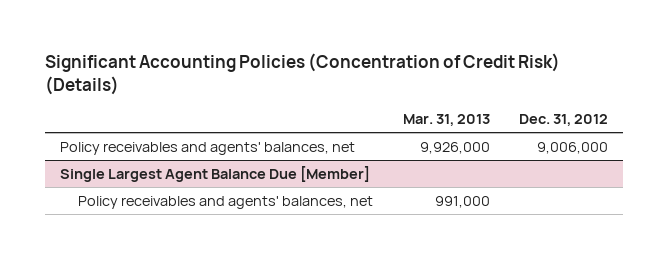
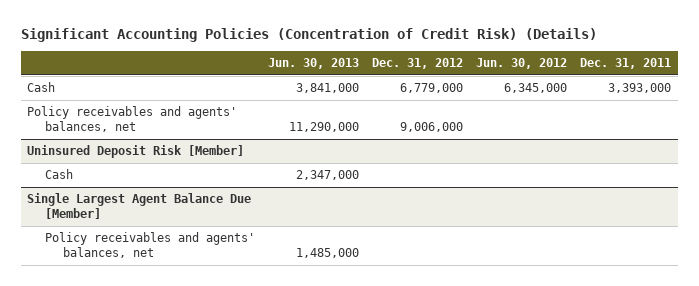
[402,114,490,127] Mar. 31, 2013 -> none
none -> [267,57,359,69] Jun. 30, 2013
none -> [476,57,568,69] Jun. 30, 2012
none -> [580,57,672,69] Dec. 31, 2011
none -> [27,82,56,93] Cash
none -> [27,145,245,159] Uninsured Deposit Risk [Member]
none -> [44,169,73,180] Cash

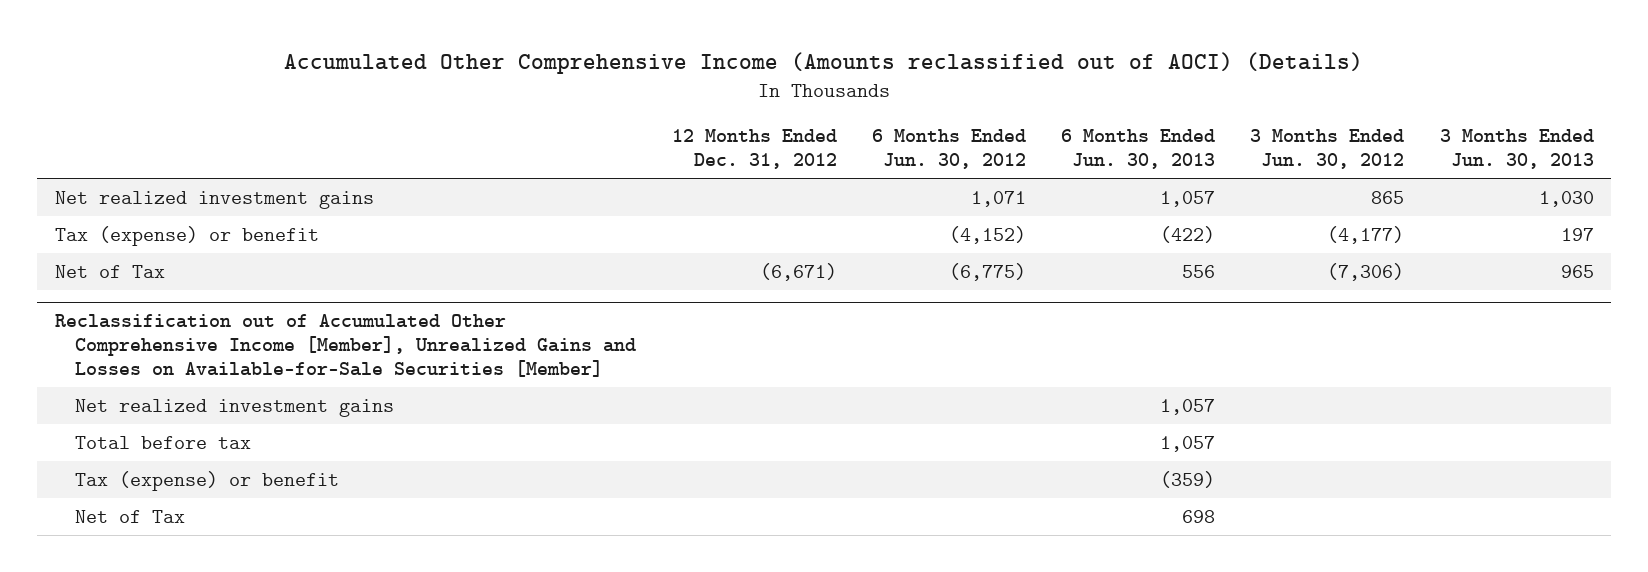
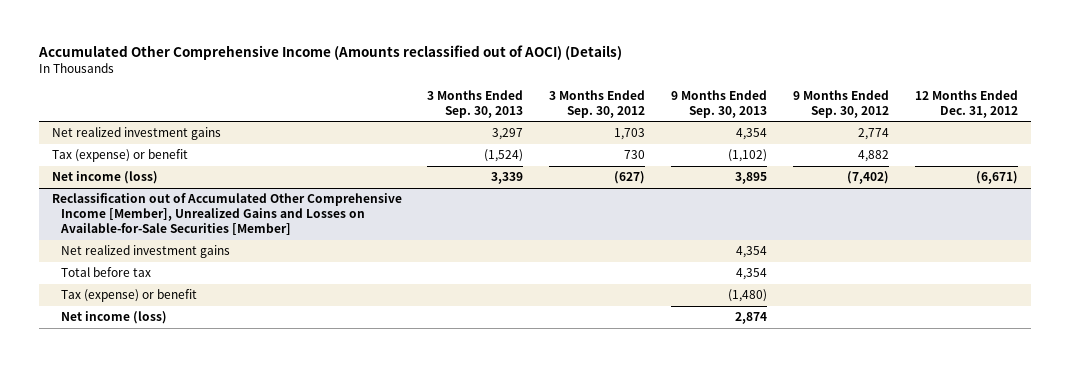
[871,128,1026,170] 6 Months Ended Jun. 30, 2012 -> none
[1061,128,1216,170] 6 Months Ended Jun. 30, 2013 -> none
[1250,128,1405,170] 3 Months Ended Jun. 30, 2012 -> none
[1439,128,1594,170] 3 Months Ended Jun. 30, 2013 -> none
none -> [427,89,524,118] 3 Months Ended Sep. 30, 2013
none -> [549,89,646,118] 3 Months Ended Sep. 30, 2012
none -> [671,89,768,118] 9 Months Ended Sep. 30, 2013
none -> [792,89,889,118] 9 Months Ended Sep. 30, 2012
[54,264,165,278] Net of Tax -> [51,171,158,185] Net income (loss)
[75,509,186,523] Net of Tax -> [60,311,167,325] Net income (loss)

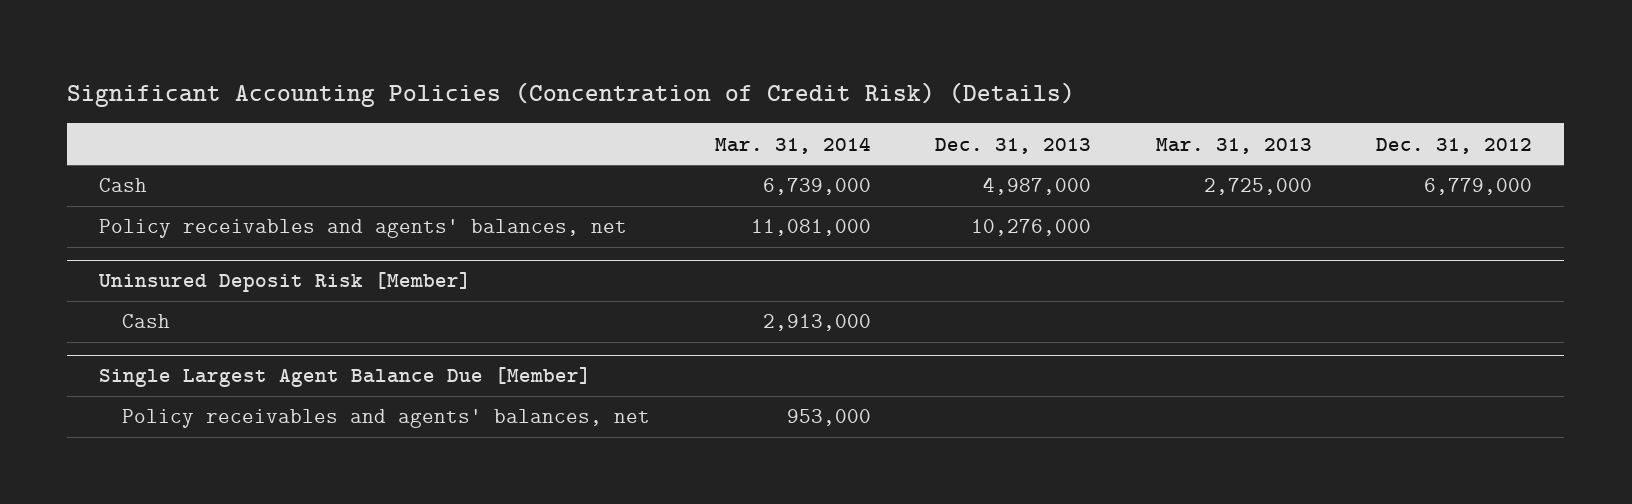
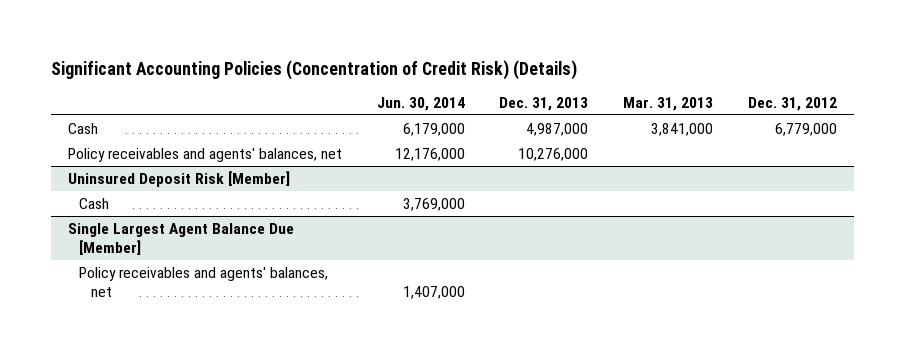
[714,136,871,154] Mar. 31, 2014 -> none
none -> [376,96,465,111] Jun. 30, 2014
[1203,178,1312,196] 2,725,000 -> [650,122,713,136] 3,841,000

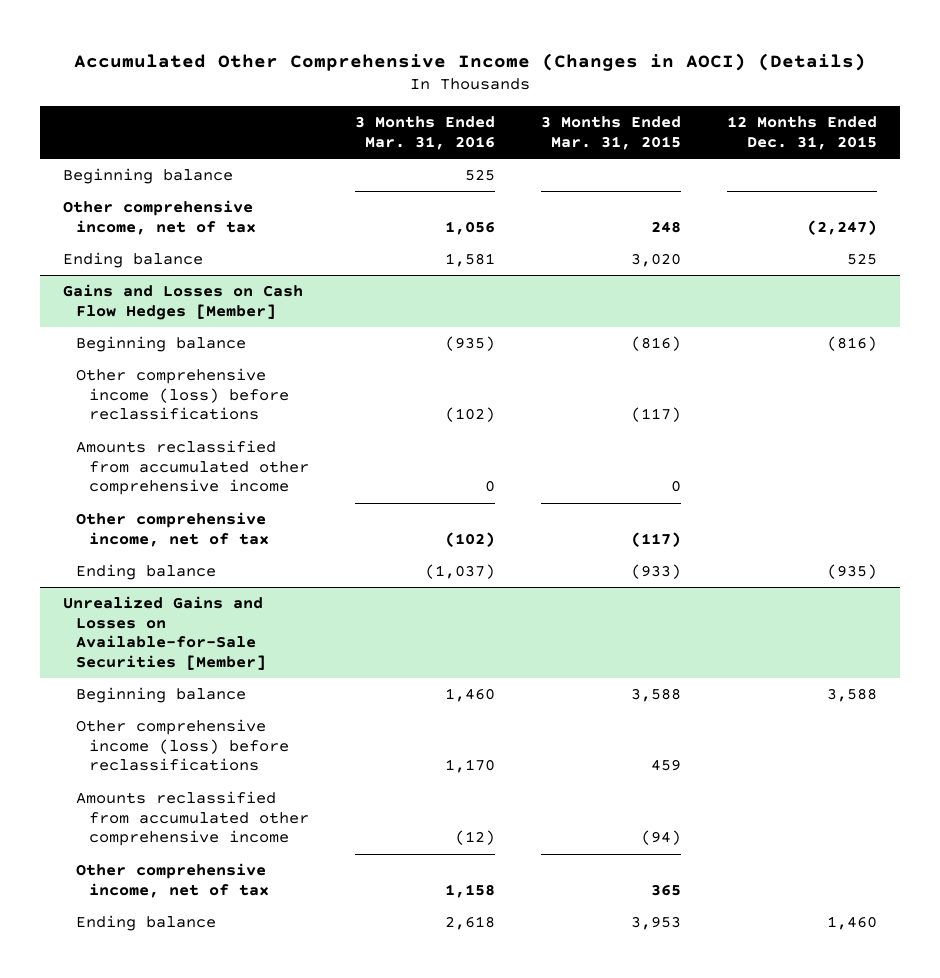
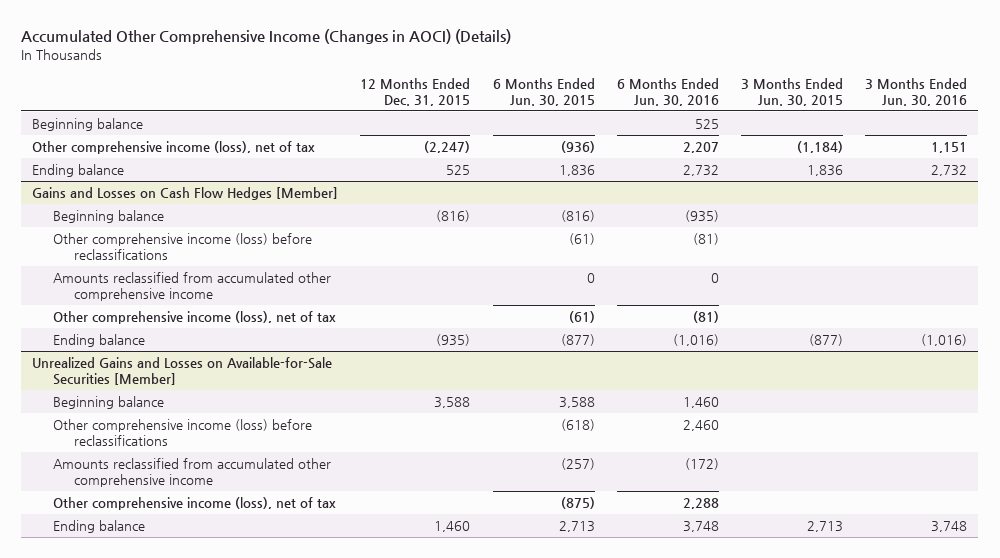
[354,116,495,151] 3 Months Ended Mar. 31, 2016 -> none
[540,116,681,151] 3 Months Ended Mar. 31, 2015 -> none
none -> [492,78,595,106] 6 Months Ended Jun. 30, 2015
none -> [616,78,719,106] 6 Months Ended Jun. 30, 2016
none -> [741,78,844,106] 3 Months Ended Jun. 30, 2015
none -> [865,78,968,106] 3 Months Ended Jun. 30, 2016
[63,200,256,235] Other comprehensive income, net of tax -> [32,140,316,154] Other comprehensive income (loss), net of tax
[75,512,269,547] Other comprehensive income, net of tax -> [52,310,336,324] Other comprehensive income (loss), net of tax
[75,863,269,898] Other comprehensive income, net of tax -> [52,496,336,510] Other comprehensive income (loss), net of tax

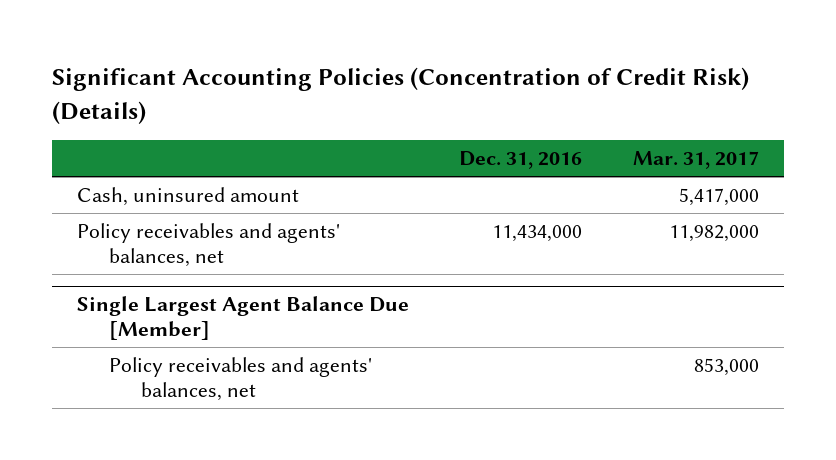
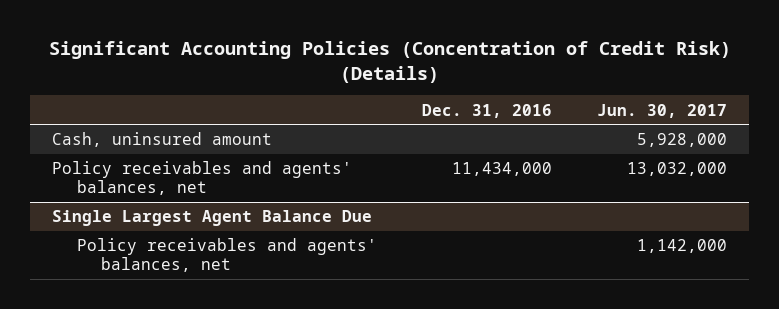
[632,151,759,170] Mar. 31, 2017 -> none
none -> [596,103,727,118] Jun. 30, 2017
[77,296,410,341] Single Largest Agent Balance Due [Member] -> [52,210,373,227] Single Largest Agent Balance Due

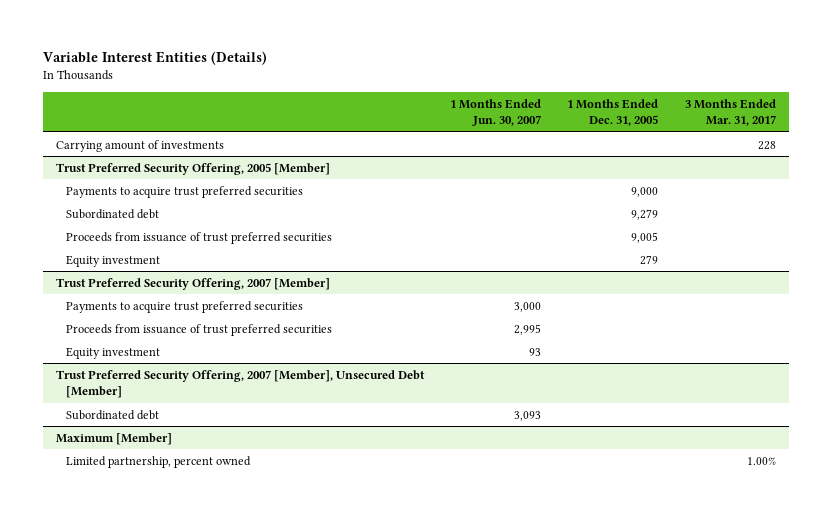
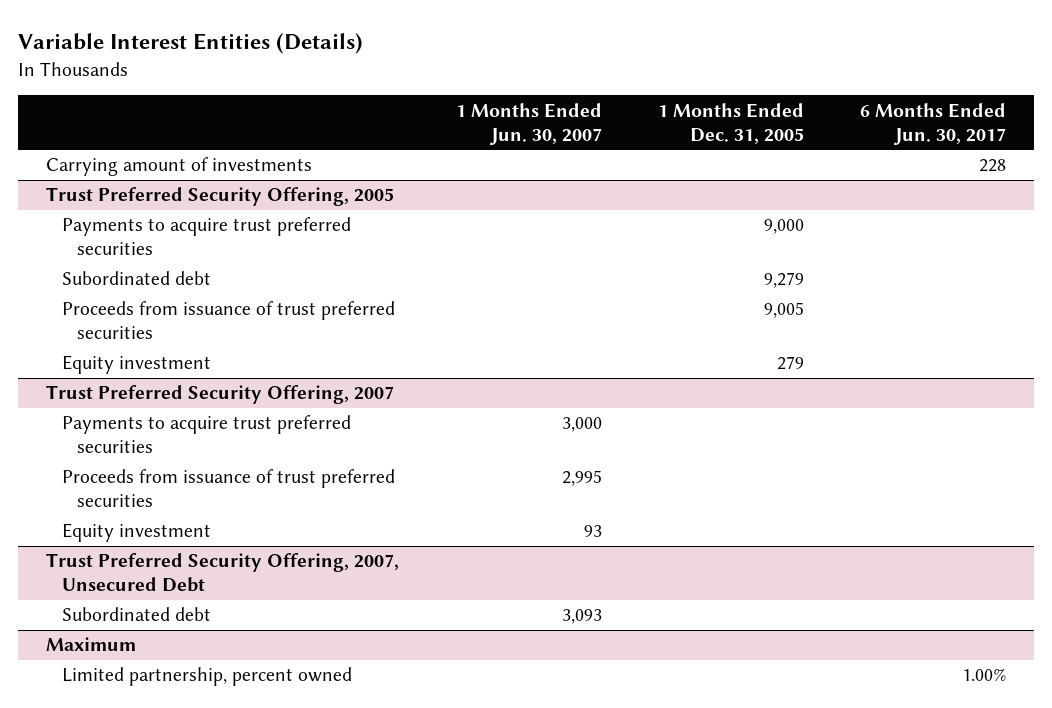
[684,98,776,127] 3 Months Ended Mar. 31, 2017 -> none
none -> [859,102,1006,145] 6 Months Ended Jun. 30, 2017
[55,162,330,175] Trust Preferred Security Offering, 2005 [Member] -> [46,187,395,207] Trust Preferred Security Offering, 2005
[55,277,330,290] Trust Preferred Security Offering, 2007 [Member] -> [46,385,395,405] Trust Preferred Security Offering, 2007
[55,369,425,399] Trust Preferred Security Offering, 2007 [Member], Unsecured Debt [Member] -> [46,553,400,593] Trust Preferred Security Offering, 2007, Unsecured Debt
[55,432,172,445] Maximum [Member] -> [46,637,137,652] Maximum

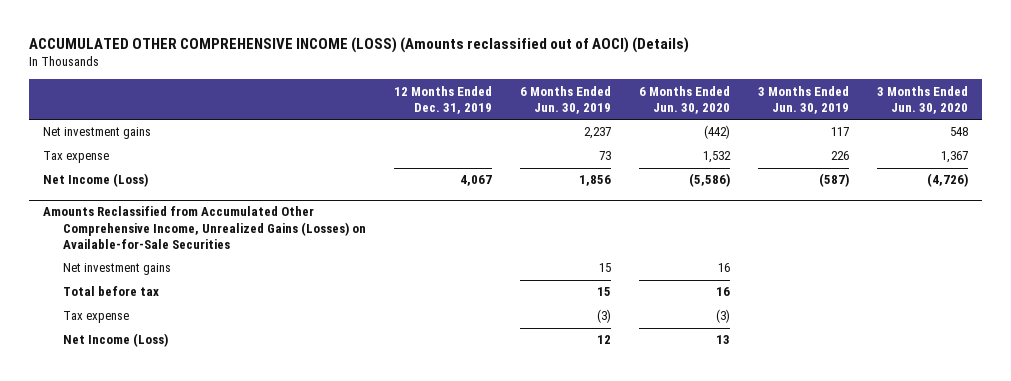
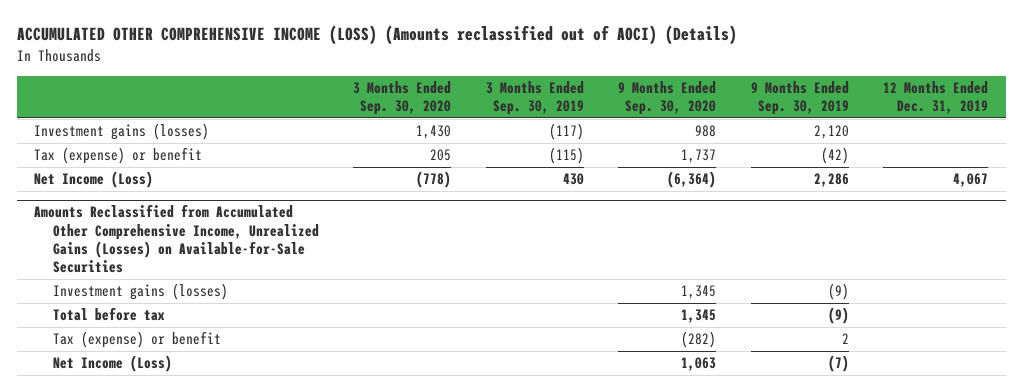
[520,85,612,114] 6 Months Ended Jun. 30, 2019 -> none
[639,85,731,114] 6 Months Ended Jun. 30, 2020 -> none
[758,85,850,114] 3 Months Ended Jun. 30, 2019 -> none
[877,85,969,114] 3 Months Ended Jun. 30, 2020 -> none
none -> [353,80,452,116] 3 Months Ended Sep. 30, 2020
none -> [485,80,584,116] 3 Months Ended Sep. 30, 2019
none -> [618,80,717,116] 9 Months Ended Sep. 30, 2020
none -> [750,80,849,116] 9 Months Ended Sep. 30, 2019
[43,127,152,140] Net investment gains -> [34,123,210,141] Investment gains (losses)
[43,151,110,164] Tax expense -> [34,147,203,165] Tax (expense) or benefit
[63,263,172,276] Net investment gains -> [52,283,228,301] Investment gains (losses)
[63,311,130,324] Tax expense -> [52,331,221,349] Tax (expense) or benefit

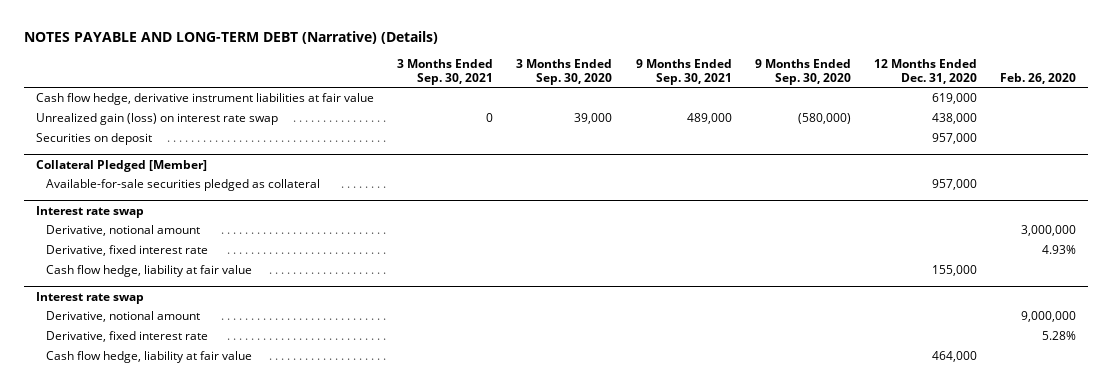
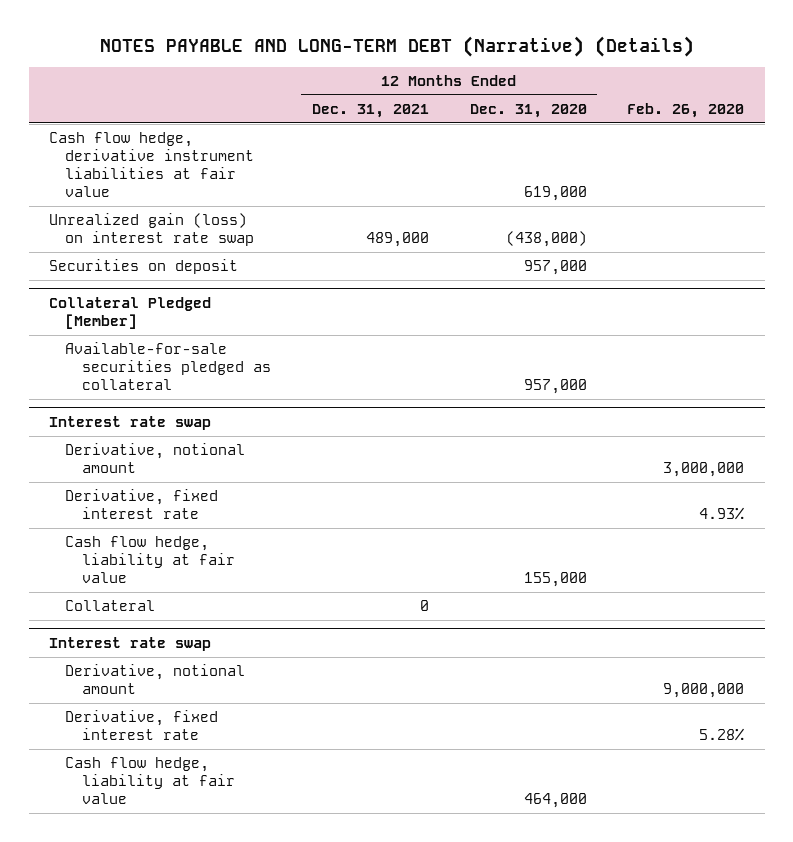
[397,58,494,85] 3 Months Ended Sep. 30, 2021 -> none
[516,58,613,85] 3 Months Ended Sep. 30, 2020 -> none
[635,58,732,85] 9 Months Ended Sep. 30, 2021 -> none
[754,58,851,85] 9 Months Ended Sep. 30, 2020 -> none
none -> [311,104,429,119] Dec. 31, 2021
[932,112,978,124] 438,000 -> [505,231,587,248] (438,000)
none -> [65,600,156,612] Collateral

